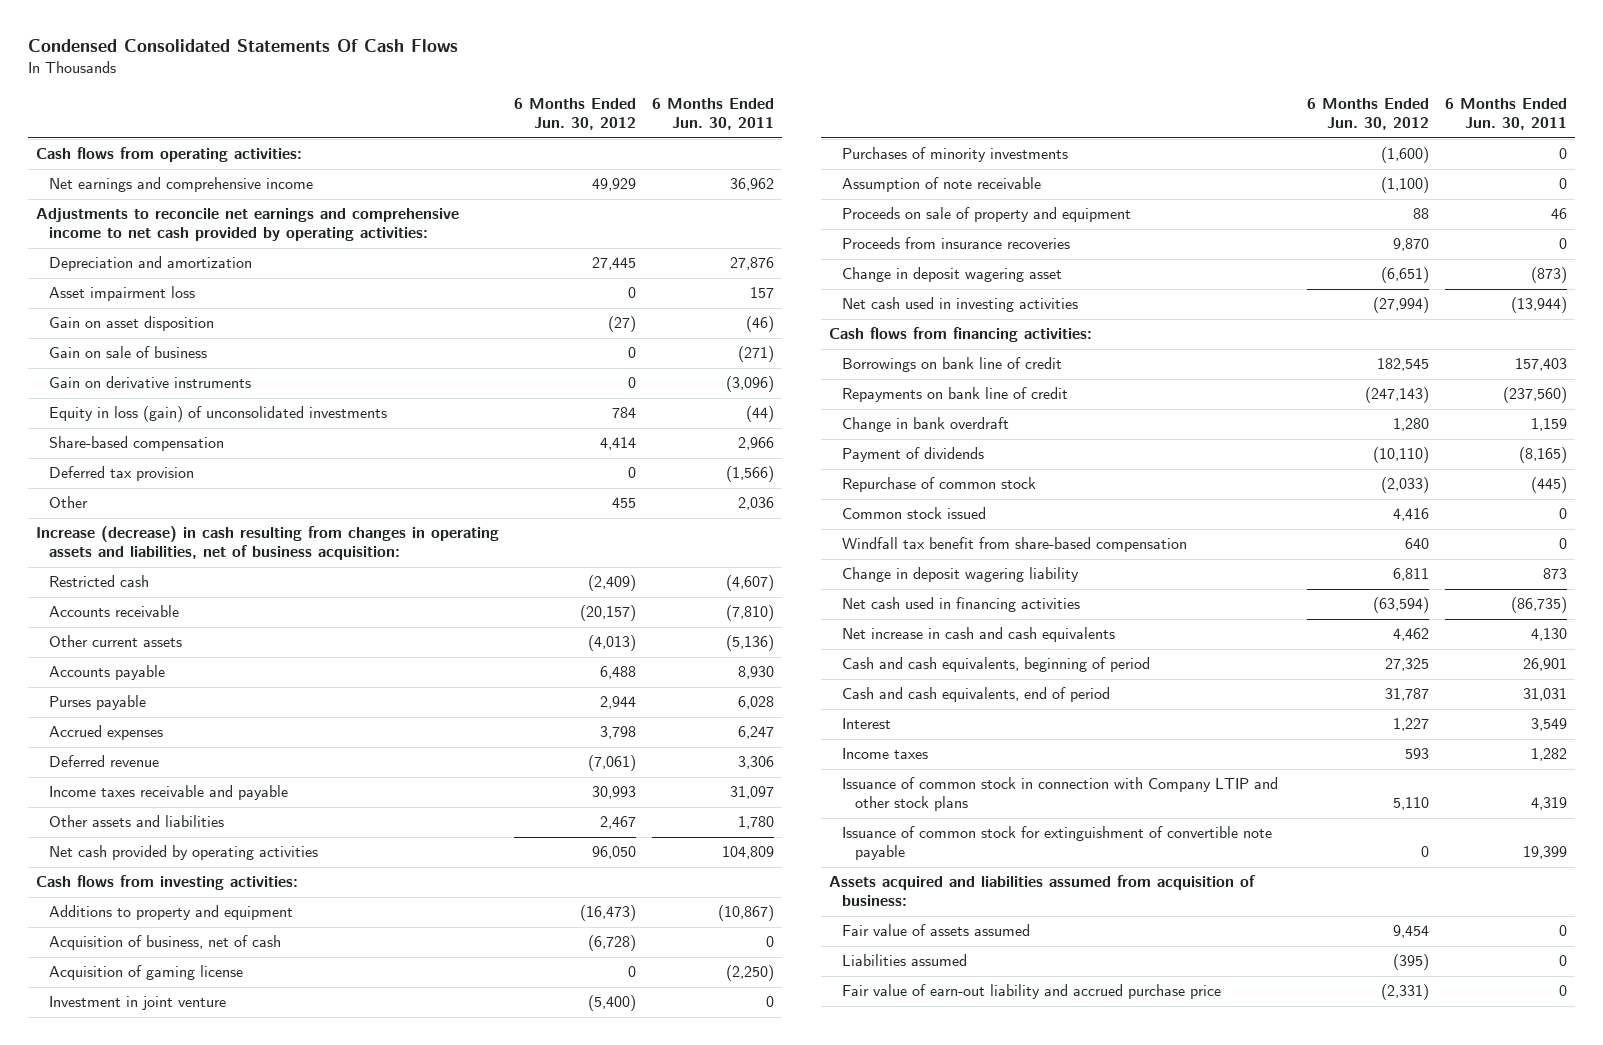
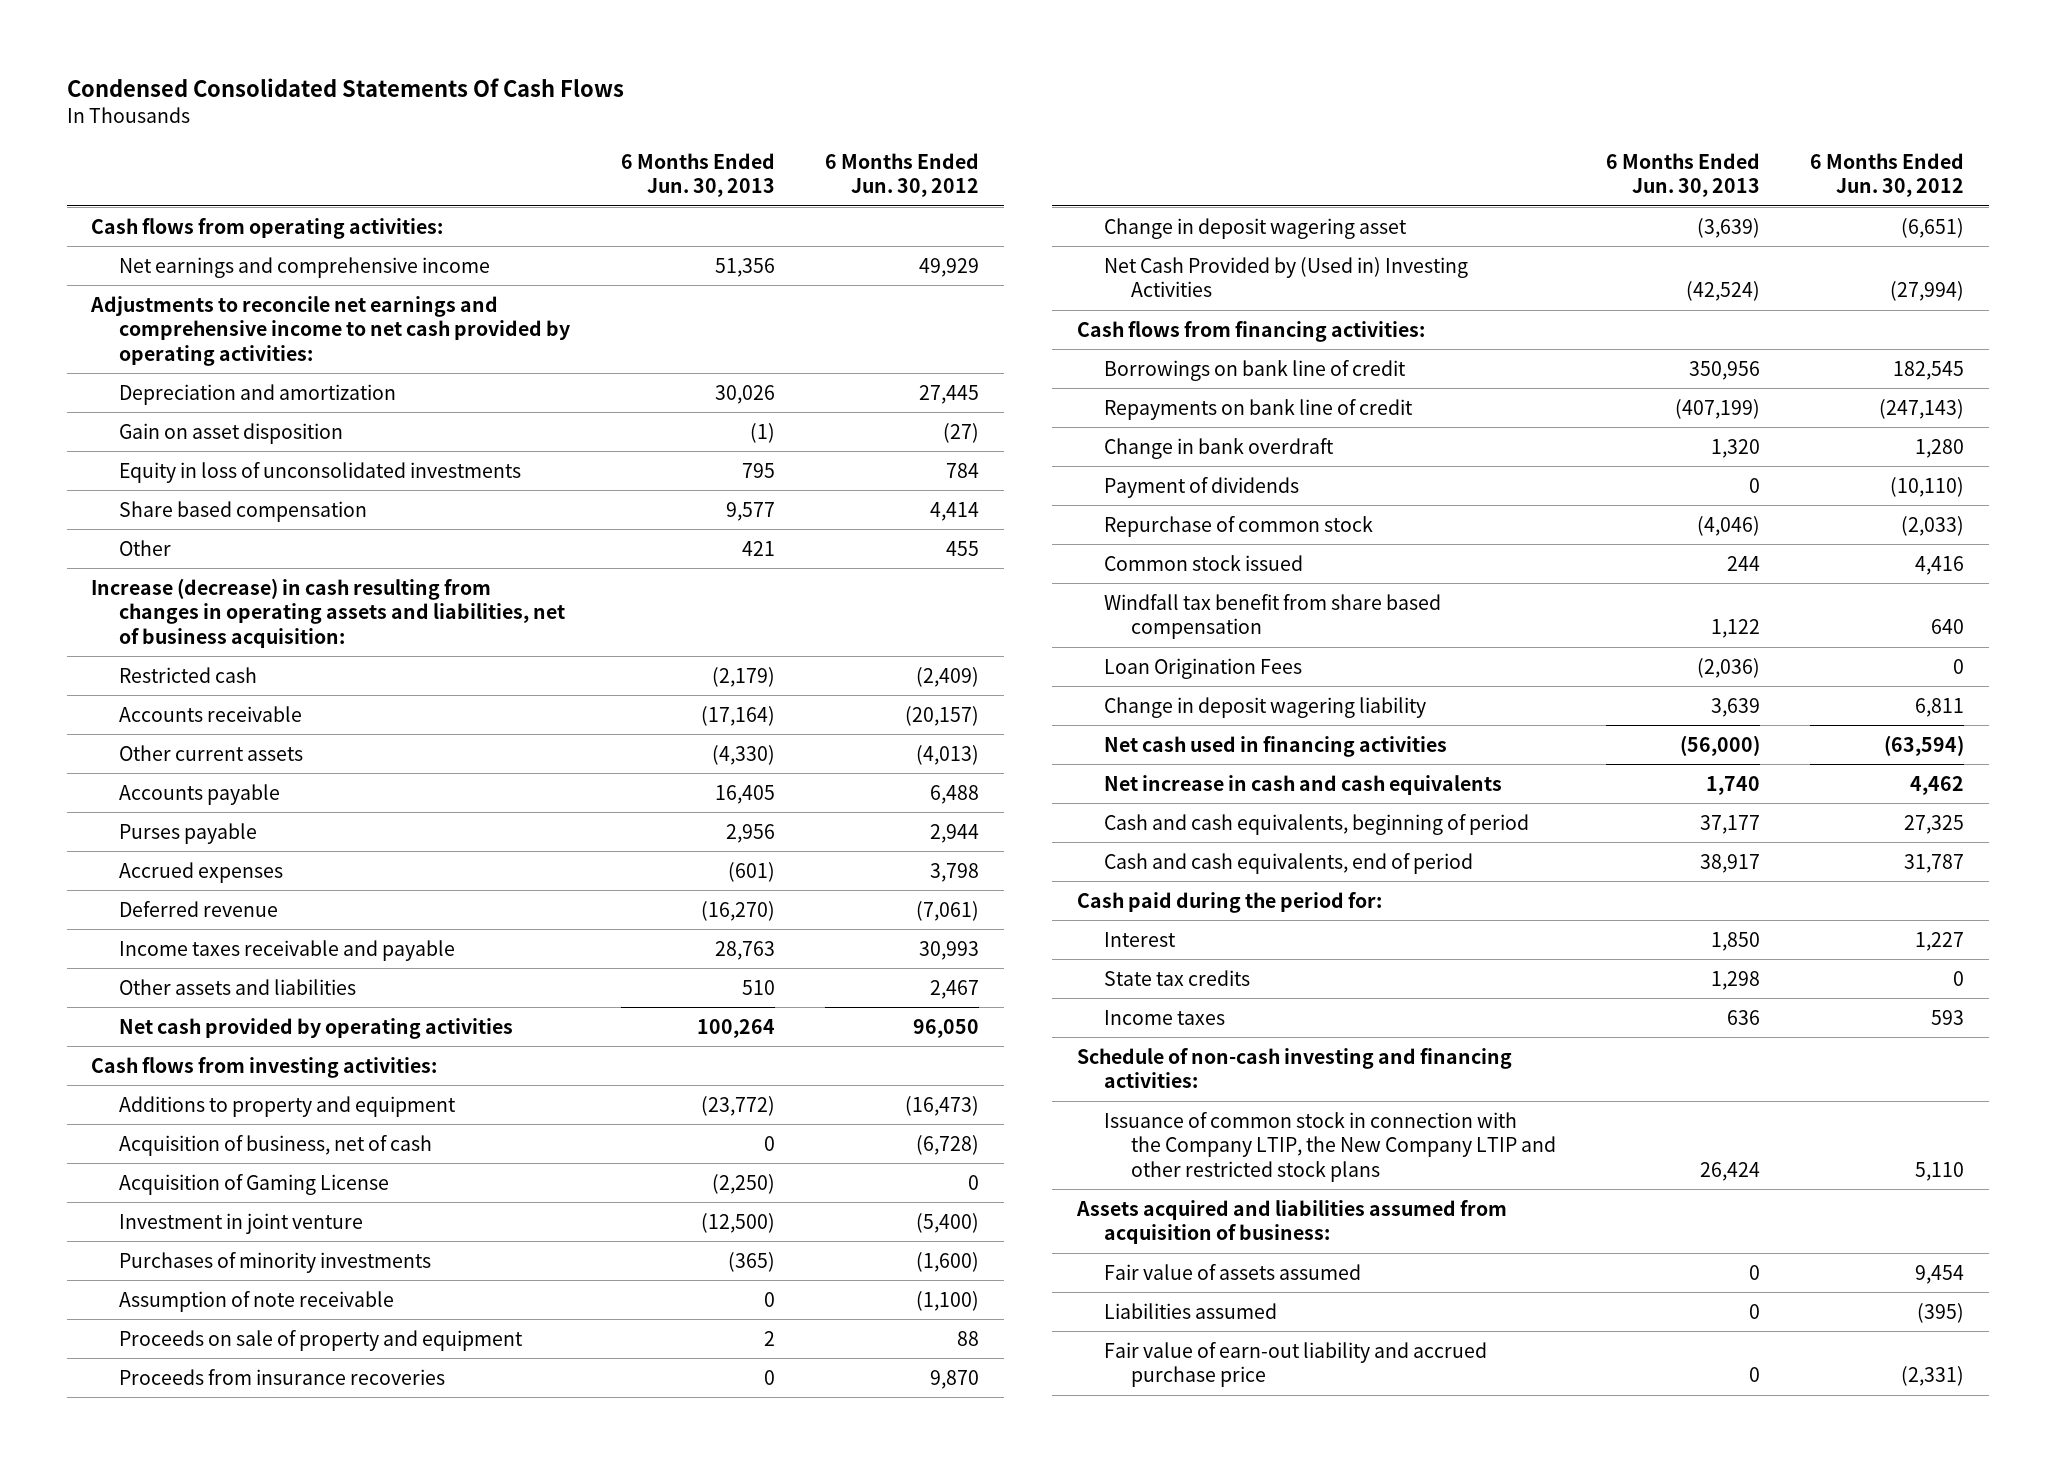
[651,98,774,131] 6 Months Ended Jun. 30, 2011 -> none
none -> [620,152,775,197] 6 Months Ended Jun. 30, 2013
[48,286,195,302] Asset impairment loss -> none
[48,346,207,359] Gain on sale of business -> none
[48,376,251,389] Gain on derivative instruments -> none
[48,466,194,482] Deferred tax provision -> none
[48,406,387,423] Equity in loss (gain) of unconsolidated investments -> [118,461,521,483] Equity in loss of unconsolidated investments
[48,436,224,452] Share-based compensation -> [118,500,367,522] Share based compensation
[48,965,243,981] Acquisition of gaming license -> [118,1173,389,1195] Acquisition of Gaming License
[841,297,1078,313] Net cash used in investing activities -> [1103,256,1468,298] Net Cash Provided by (Used in) Investing Activities
[841,537,1187,553] Windfall tax benefit from share-based compensation -> [1103,593,1441,640] Windfall tax benefit from share based compensation
none -> [1103,657,1302,679] Loan Origination Fees
none -> [1076,891,1382,913] Cash paid during the period for:
none -> [1103,969,1250,986] State tax credits
[841,826,1272,861] Issuance of common stock for extinguishment of convertible note payable -> none
none -> [1076,1047,1512,1089] Schedule of non-cash investing and financing activities:
[841,777,1278,812] Issuance of common stock in connection with Company LTIP and other stock plans -> [1103,1111,1557,1182] Issuance of common stock in connection with the Company LTIP, the New Company LTIP and other restricted stock plans

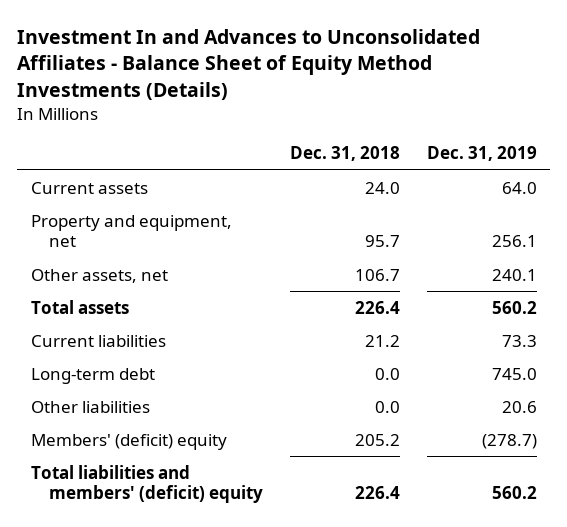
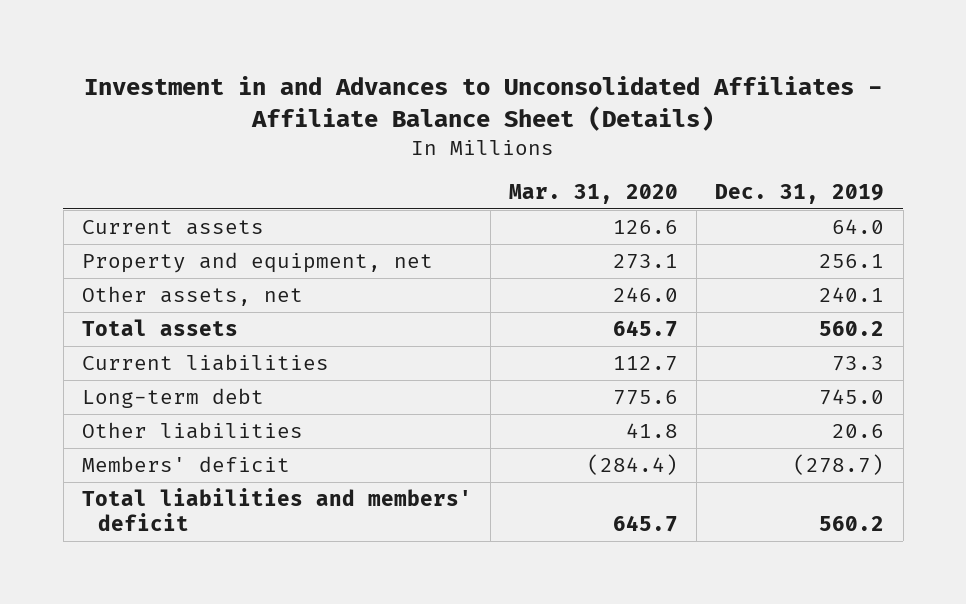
[17,28,481,100] Investment In and Advances to Unconsolidated Affiliates - Balance Sheet of Equity Method Investments (Details) -> [84,75,883,131] Investment in and Advances to Unconsolidated Affiliates - Affiliate Balance Sheet (Details)
[289,146,400,162] Dec. 31, 2018 -> none
none -> [509,184,679,205] Mar. 31, 2020
[30,433,227,450] Members' (deficit) equity -> [81,456,290,473] Members' deficit
[30,464,263,504] Total liabilities and members' (deficit) equity -> [81,488,472,532] Total liabilities and members' deficit

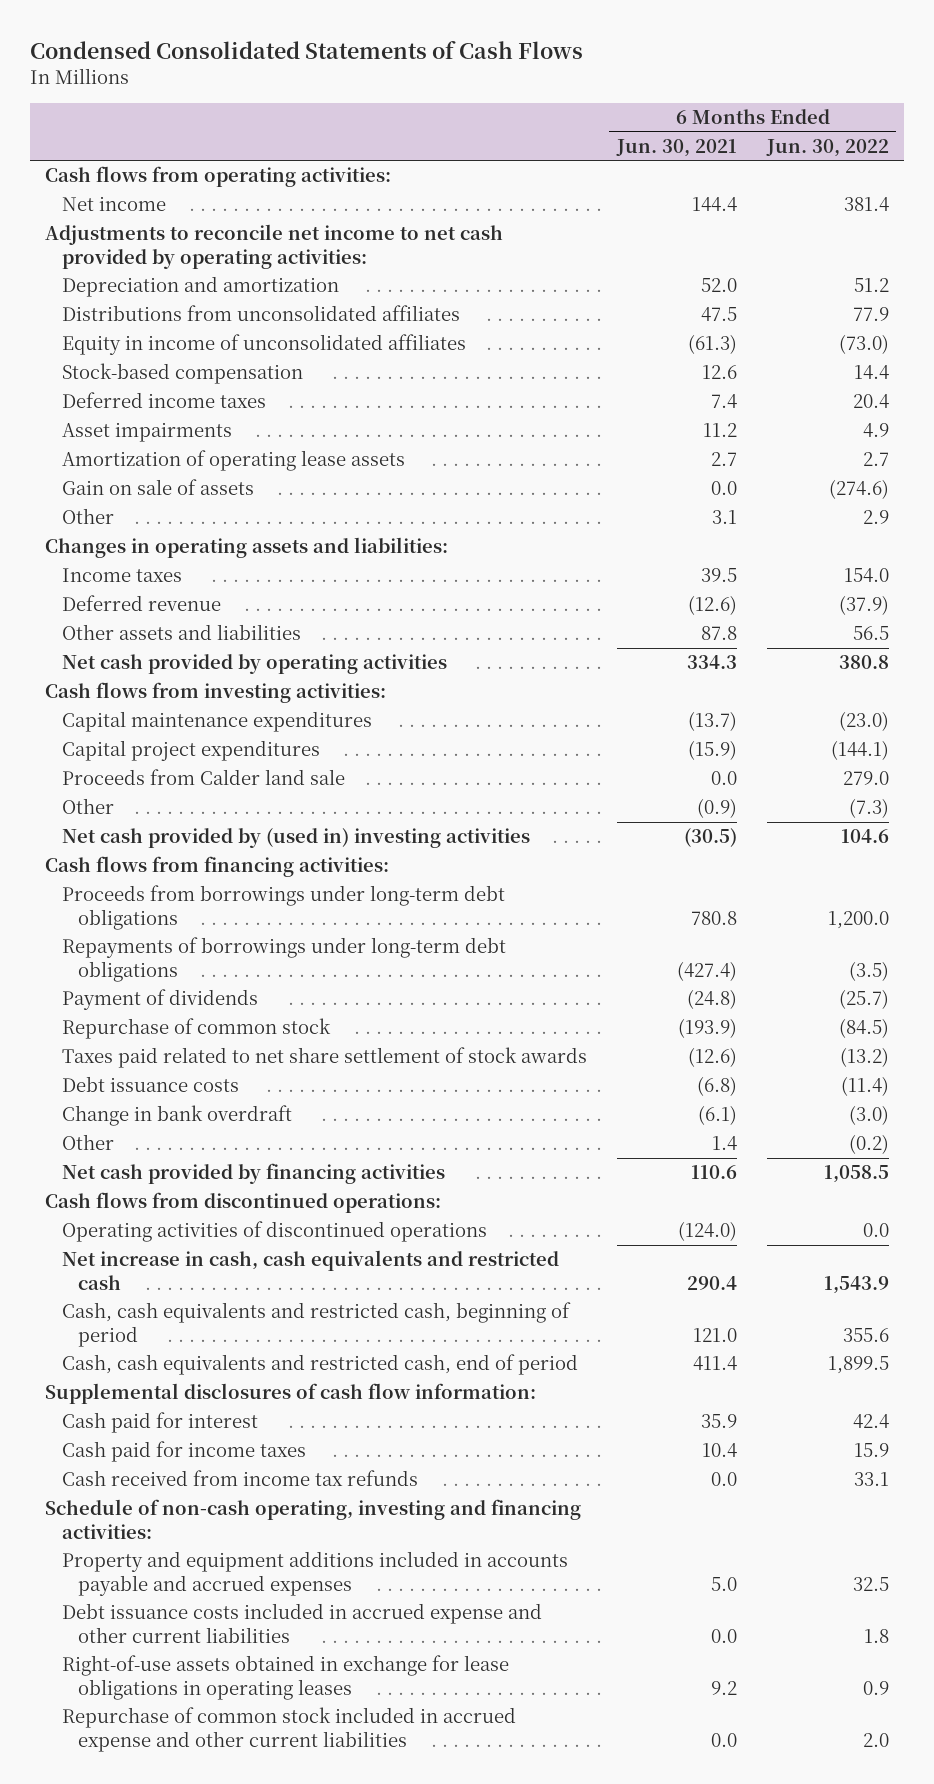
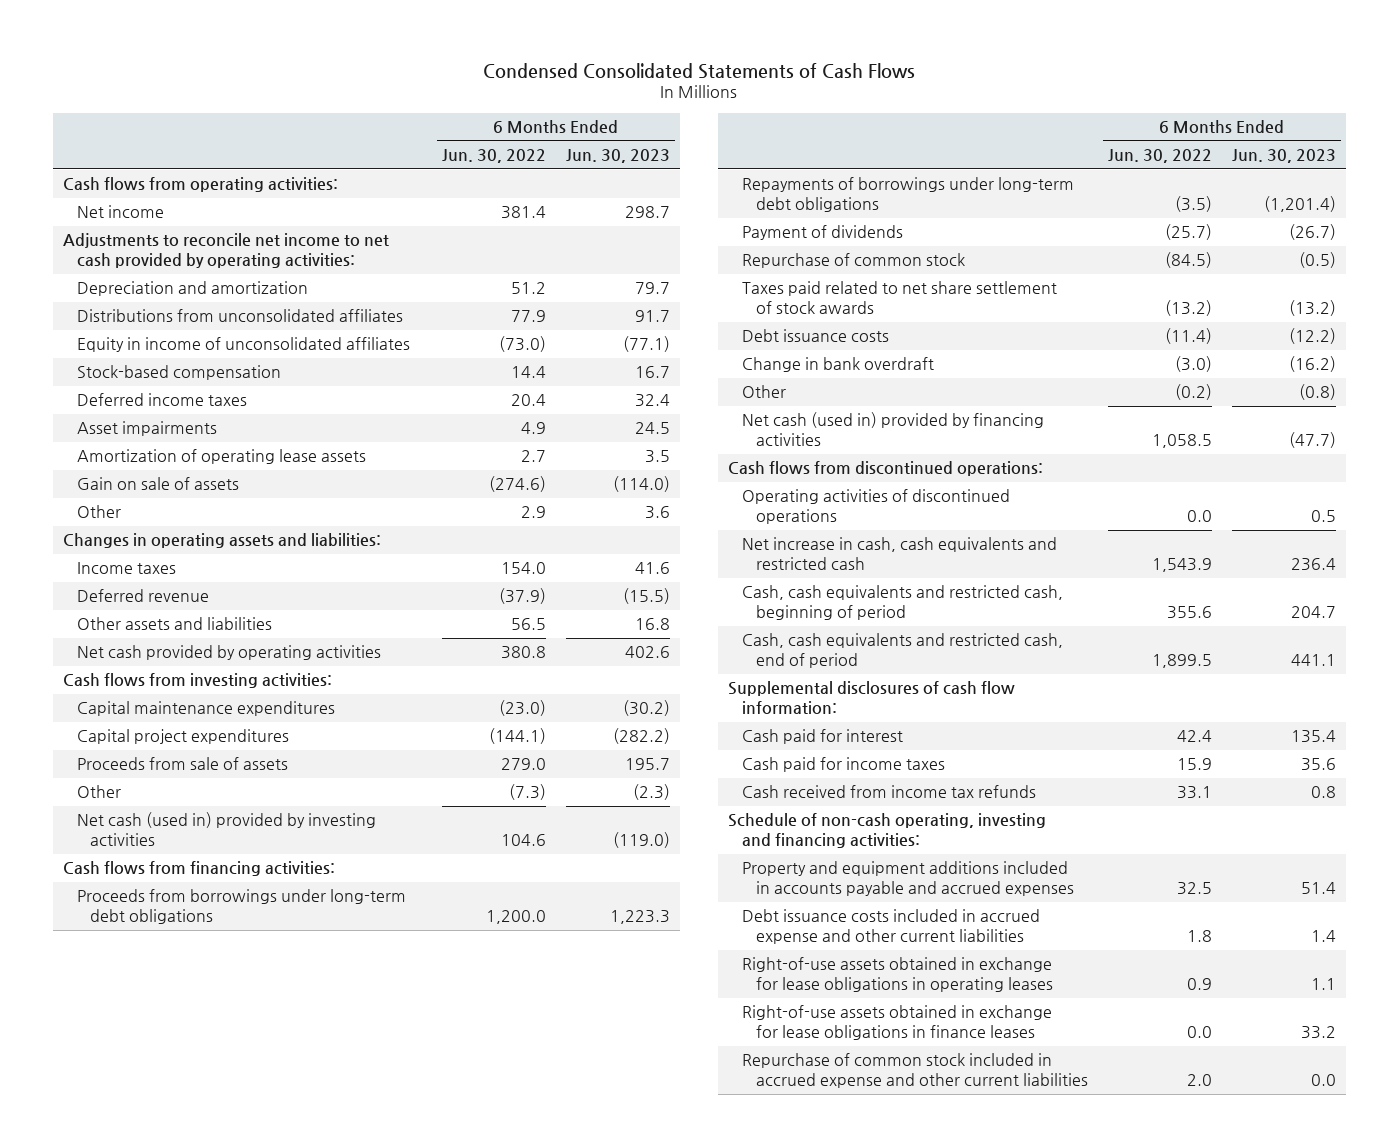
[615,138,737,157] Jun. 30, 2021 -> none
none -> [566,149,671,164] Jun. 30, 2023
[61,769,345,786] Proceeds from Calder land sale -> [76,757,288,771] Proceeds from sale of assets
[61,828,530,849] Net cash provided by (used in) investing activities -> [76,812,376,847] Net cash (used in) provided by investing activities
[61,1163,445,1185] Net cash provided by financing activities -> [741,412,1044,447] Net cash (used in) provided by financing activities
none -> [741,1005,1052,1041] Right-of-use assets obtained in exchange for lease obligations in finance leases

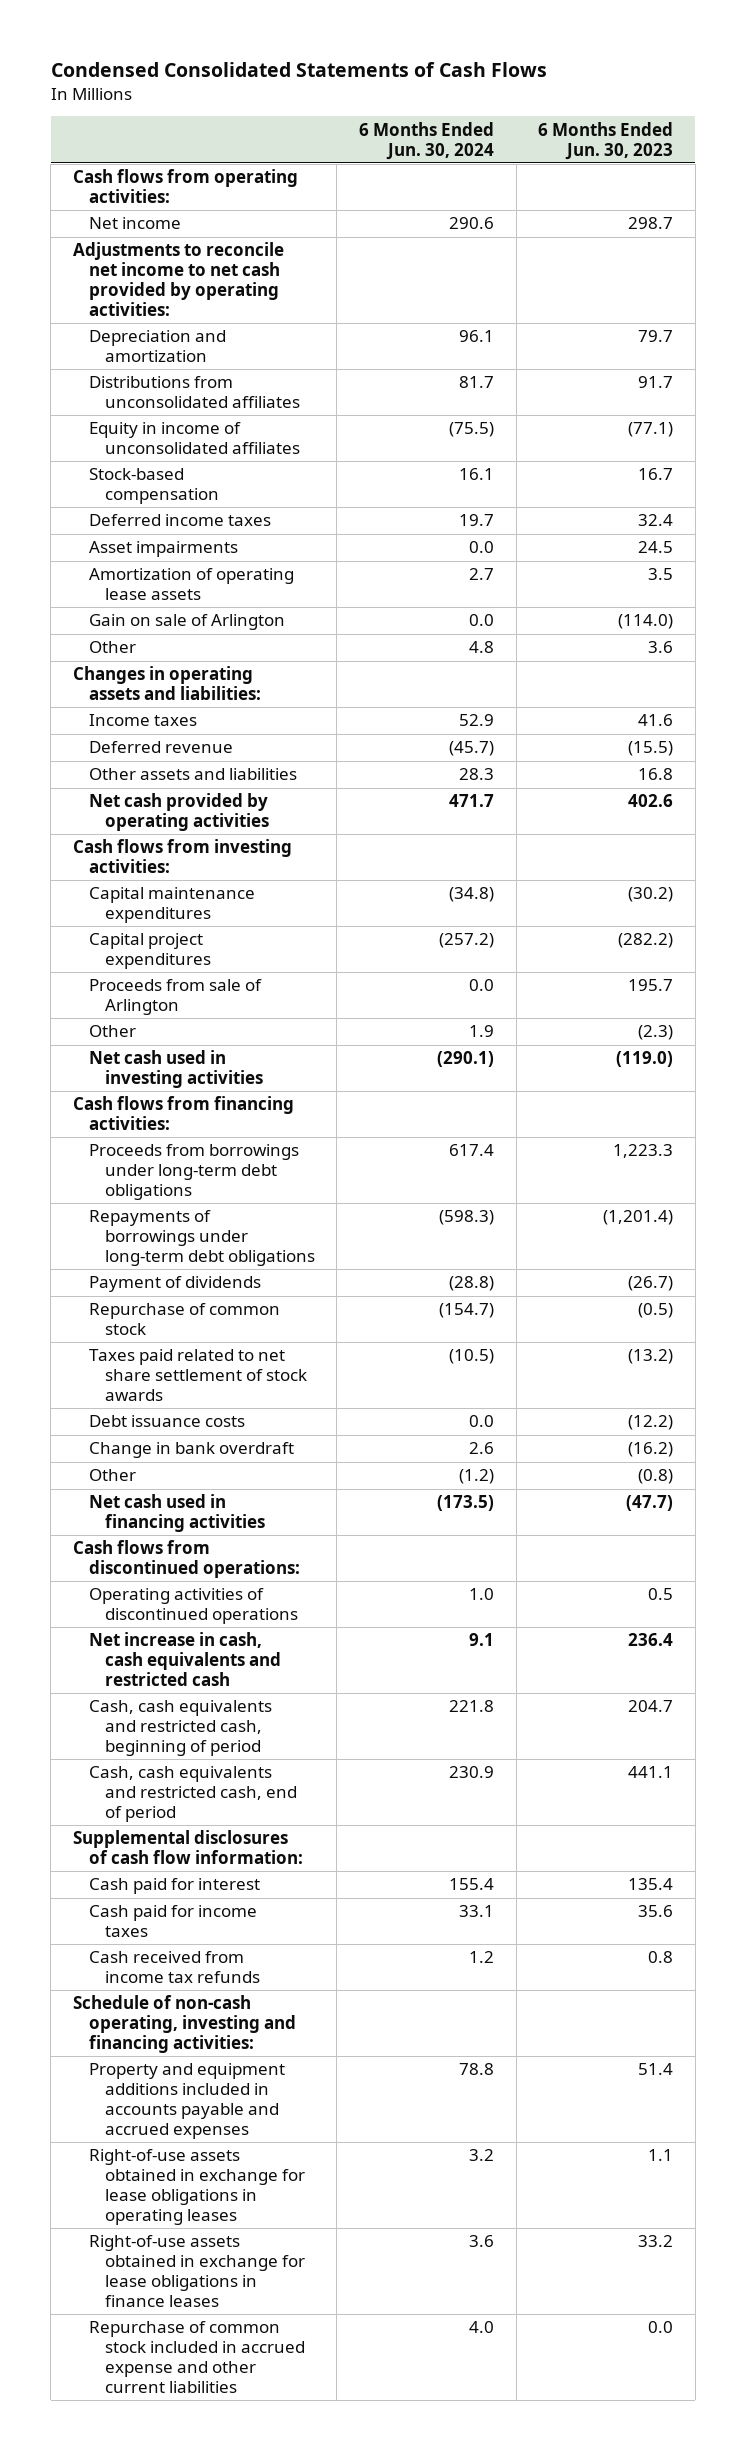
[442,149,547,164] Jun. 30, 2022 -> none
none -> [359,121,495,160] 6 Months Ended Jun. 30, 2024
[76,477,239,491] Gain on sale of assets -> [88,614,285,631] Gain on sale of Arlington
[76,757,288,771] Proceeds from sale of assets -> [88,979,262,1016] Proceeds from sale of Arlington
[76,812,376,847] Net cash (used in) provided by investing activities -> [88,1050,263,1089] Net cash used in investing activities
[741,412,1044,447] Net cash (used in) provided by financing activities -> [88,1494,265,1533] Net cash used in financing activities
[741,909,1040,945] Debt issuance costs included in accrued expense and other current liabilities -> none

